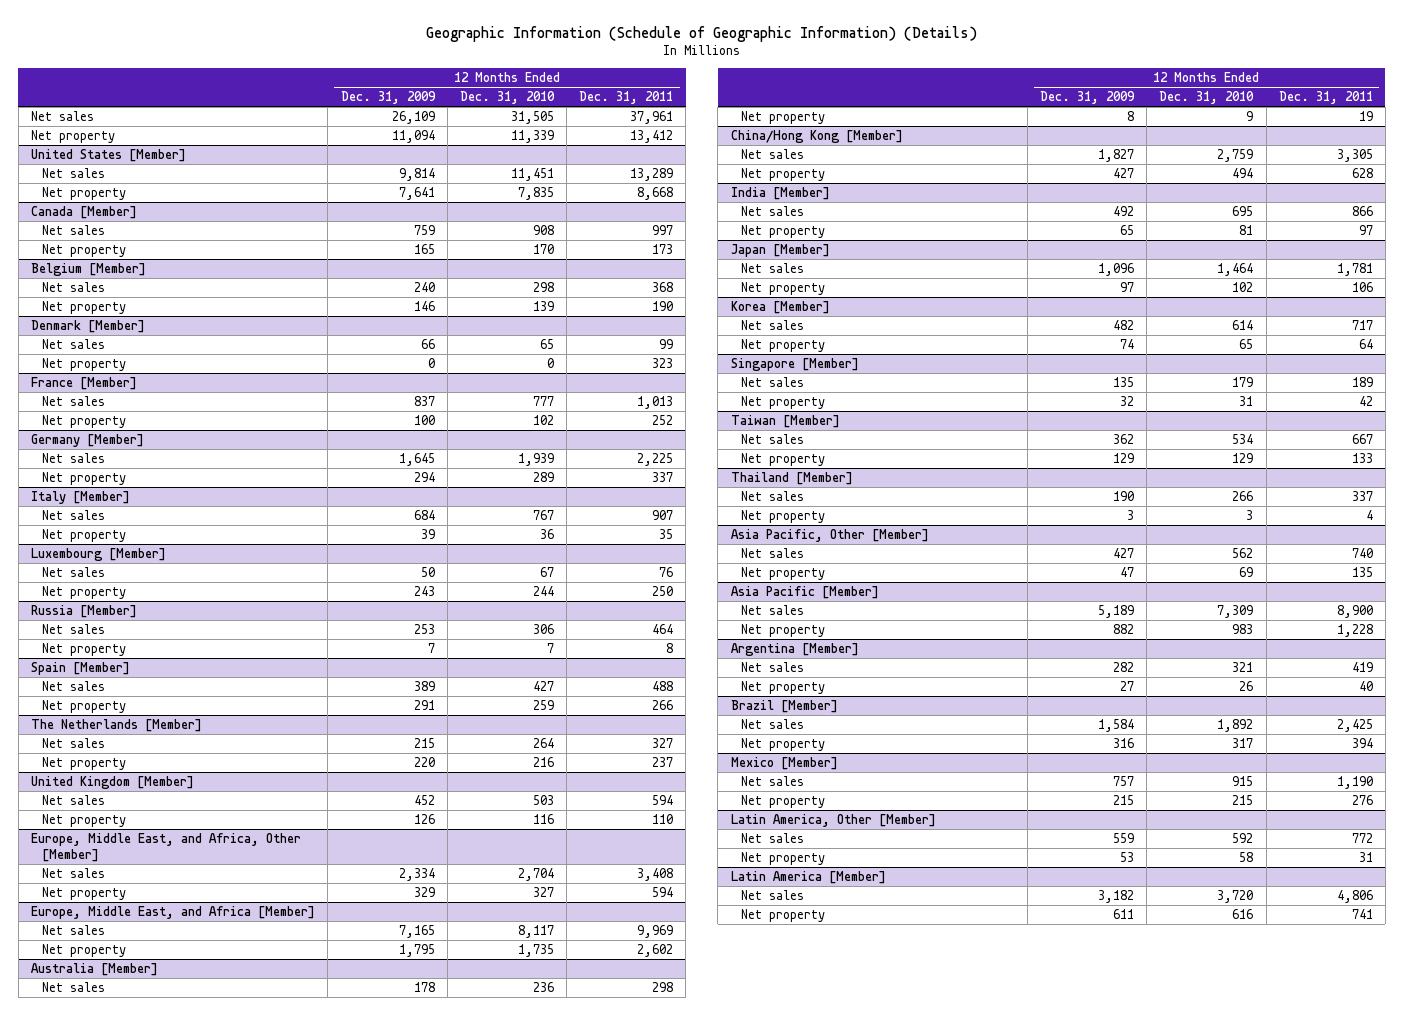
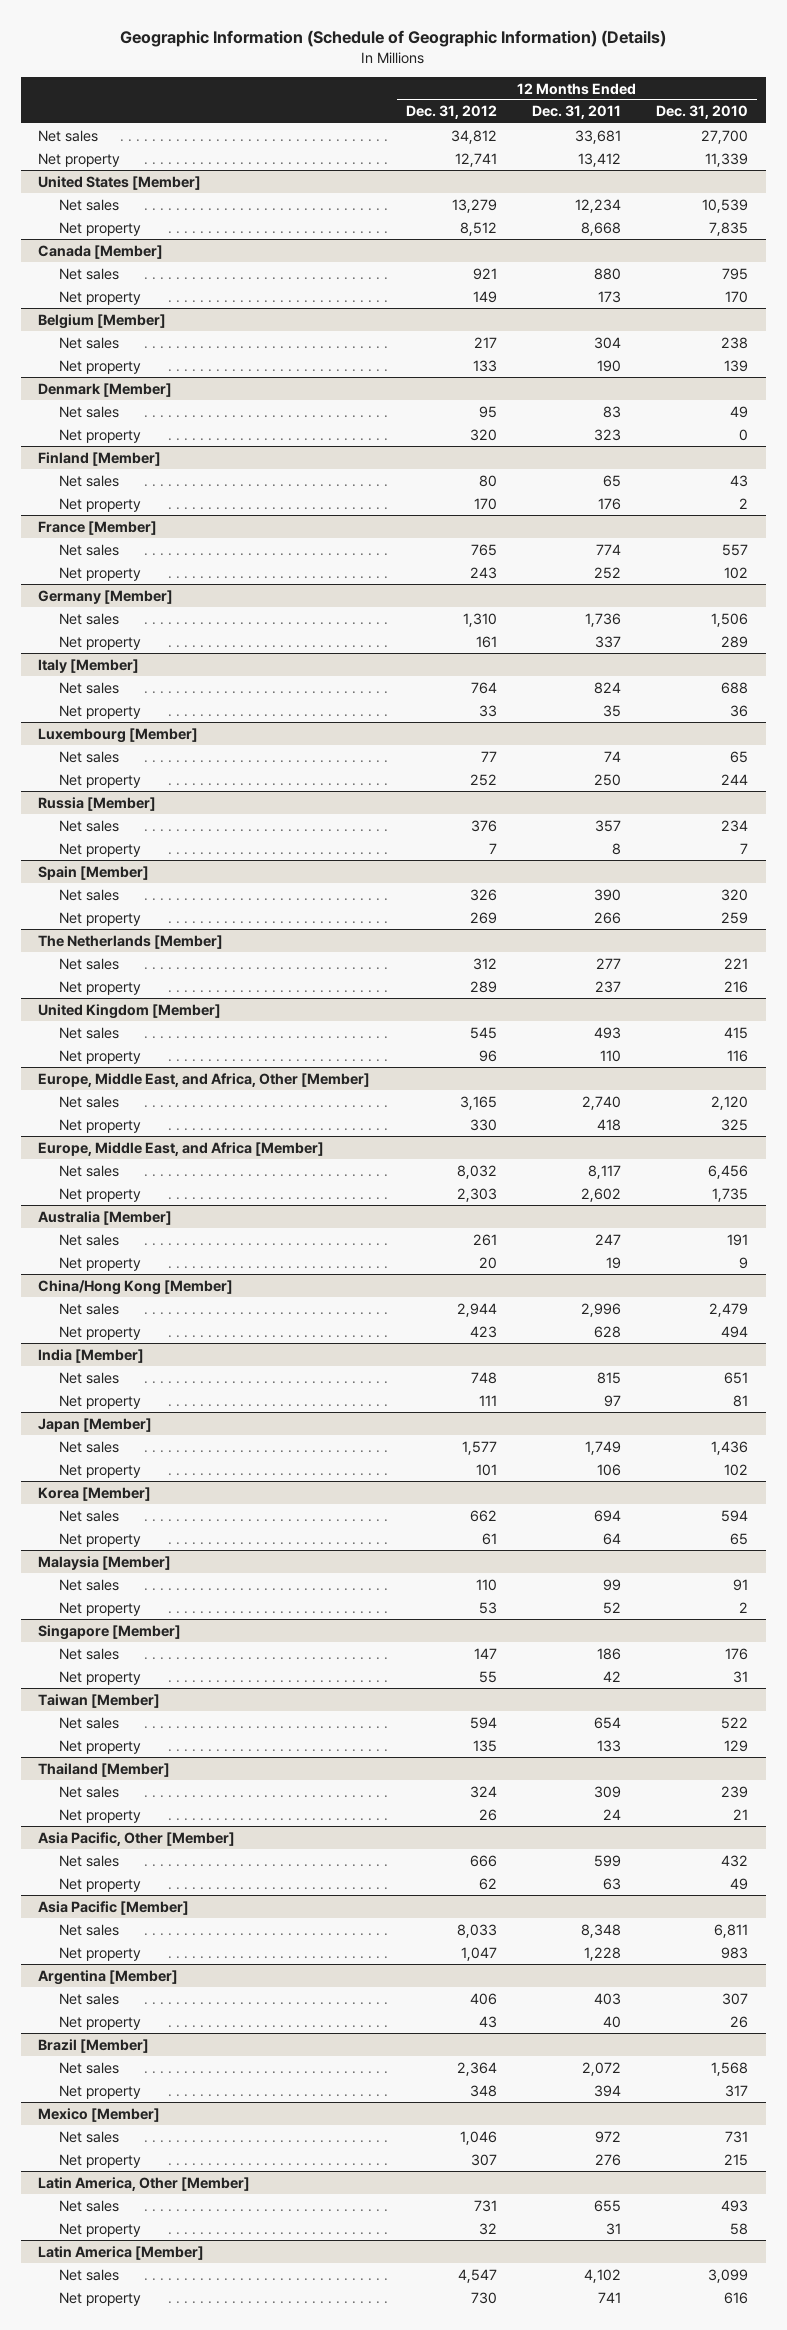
[340,91,436,105] Dec. 31, 2009 -> none
none -> [405,105,497,120] Dec. 31, 2012
[510,110,554,124] 31,505 -> [701,129,749,144] 27,700
[630,110,674,124] 37,961 -> [575,129,622,144] 33,681
[510,167,554,181] 11,451 -> [702,198,749,213] 10,539
[630,167,674,181] 13,289 -> [575,198,622,213] 12,234
[532,224,554,235] 908 -> [722,267,749,280] 795
[652,224,674,235] 997 -> [594,267,622,280] 880
[532,281,554,292] 298 -> [721,336,749,349] 238
[652,281,674,292] 368 -> [594,336,622,349] 304
[539,338,554,349] 65 -> [730,405,749,418] 49
[659,338,674,349] 99 -> [603,405,622,418] 83
none -> [38,451,162,466] Finland [Member]
none -> [59,474,120,487] Net sales
none -> [59,497,142,512] Net property
[532,395,554,406] 777 -> [722,543,749,556] 557
[637,395,674,409] 1,013 -> [596,543,622,555] 774
[517,452,554,466] 1,939 -> [711,612,749,627] 1,506
[637,452,674,466] 2,225 -> [585,612,622,627] 1,736
[532,509,554,520] 767 -> [721,681,749,694] 688
[652,509,674,520] 907 -> [594,681,622,694] 824
[539,566,554,577] 67 -> [730,750,749,763] 65
[659,566,674,577] 76 -> [604,750,622,762] 74
[532,623,554,634] 306 -> [721,819,749,832] 234
[652,623,674,634] 464 -> [595,819,622,832] 357
[532,680,554,691] 427 -> [721,888,749,901] 320
[652,680,674,691] 488 -> [594,888,622,901] 390
[532,737,554,748] 264 -> [724,957,749,969] 221
[652,737,674,748] 327 -> [596,957,622,969] 277
[532,794,554,805] 503 -> [724,1026,749,1039] 415
[652,794,674,805] 594 -> [594,1026,622,1039] 493
[517,867,554,881] 2,704 -> [711,1095,749,1110] 2,120
[637,867,674,881] 3,408 -> [582,1095,622,1110] 2,740
[532,886,554,897] 327 -> [721,1118,749,1131] 325
[652,886,674,897] 594 -> [597,1118,622,1131] 418
[517,924,554,938] 8,117 -> [708,1164,749,1179] 6,456
[637,924,674,938] 9,969 -> [588,1164,622,1179] 8,117
[532,981,554,992] 236 -> [727,1233,749,1246] 191
[652,981,674,992] 298 -> [595,1233,622,1245] 247
[1217,148,1254,162] 2,759 -> [709,1302,749,1317] 2,479
[1336,148,1373,162] 3,305 -> [581,1302,622,1317] 2,996
[1232,205,1254,216] 695 -> [724,1371,749,1384] 651
[1351,205,1373,216] 866 -> [597,1371,622,1384] 815
[1217,262,1254,276] 1,464 -> [711,1440,749,1455] 1,436
[1336,262,1373,276] 1,781 -> [585,1440,622,1455] 1,749
[1232,319,1254,330] 614 -> [721,1509,749,1522] 594
[1351,319,1373,330] 717 -> [594,1509,622,1522] 694
none -> [38,1555,172,1570] Malaysia [Member]
none -> [59,1578,120,1591] Net sales
none -> [59,1601,142,1616] Net property
[1232,376,1254,387] 179 -> [725,1647,749,1660] 176
[1351,376,1373,387] 189 -> [597,1647,622,1660] 186
[1232,433,1254,444] 534 -> [721,1716,749,1729] 522
[1351,433,1373,444] 667 -> [594,1716,622,1729] 654
[1232,490,1254,501] 266 -> [721,1785,749,1798] 239
[1351,490,1373,501] 337 -> [594,1785,622,1798] 309
[1246,509,1254,520] 3 -> [733,1808,749,1820] 21
[1365,509,1373,520] 4 -> [603,1808,622,1820] 24
[1232,547,1254,558] 562 -> [721,1854,749,1867] 432
[1351,547,1373,558] 740 -> [594,1854,622,1867] 599
[1239,566,1254,577] 69 -> [730,1877,749,1890] 49
[1351,566,1373,577] 135 -> [603,1877,622,1890] 63
[1217,604,1254,618] 7,309 -> [714,1923,749,1938] 6,811
[1336,604,1373,618] 8,900 -> [581,1923,622,1938] 8,348
[1232,661,1254,672] 321 -> [722,1992,749,2005] 307
[1351,661,1373,672] 419 -> [594,1992,622,2005] 403
[1217,718,1254,732] 1,892 -> [711,2061,749,2076] 1,568
[1336,718,1373,732] 2,425 -> [582,2061,622,2076] 2,072
[1232,775,1254,786] 915 -> [725,2130,749,2143] 731
[1336,775,1373,789] 1,190 -> [595,2130,622,2143] 972
[1232,832,1254,843] 592 -> [721,2199,749,2212] 493
[1351,832,1373,843] 772 -> [594,2199,622,2212] 655
[1217,889,1254,903] 3,720 -> [708,2268,749,2283] 3,099
[1336,889,1373,903] 4,806 -> [584,2268,622,2283] 4,102

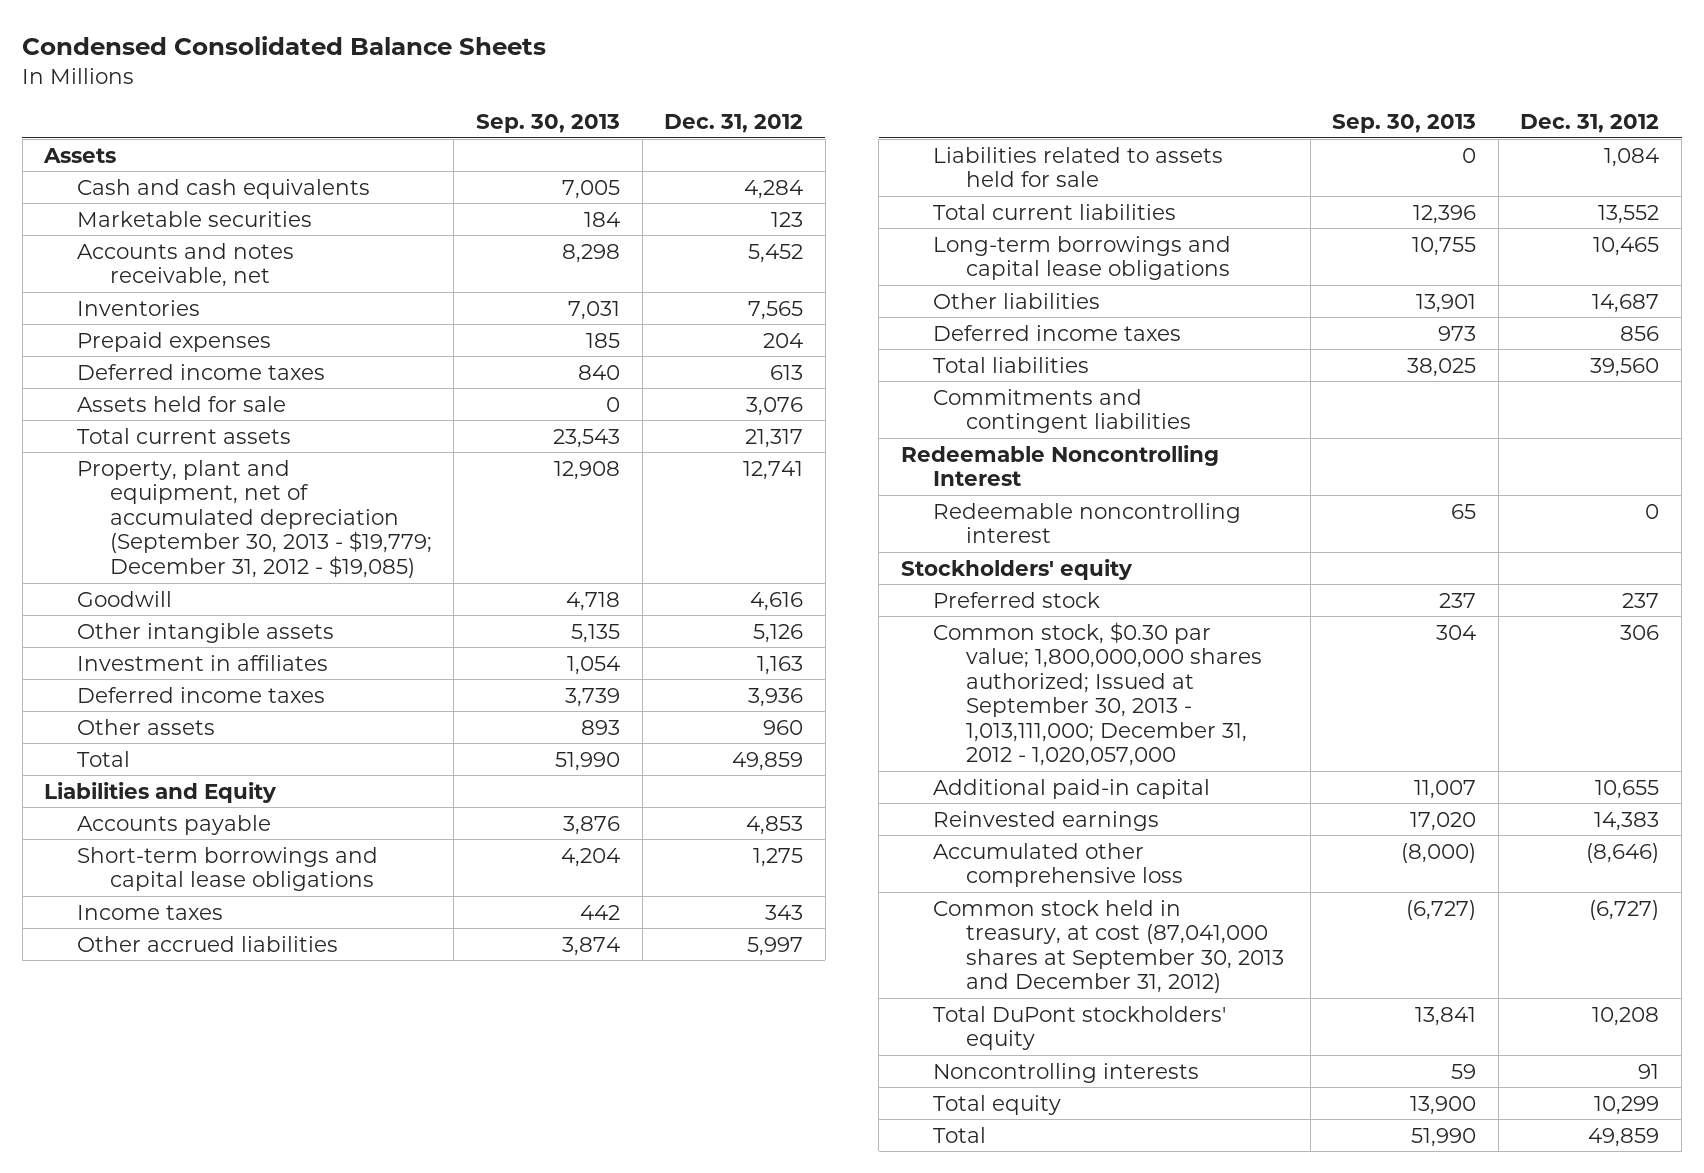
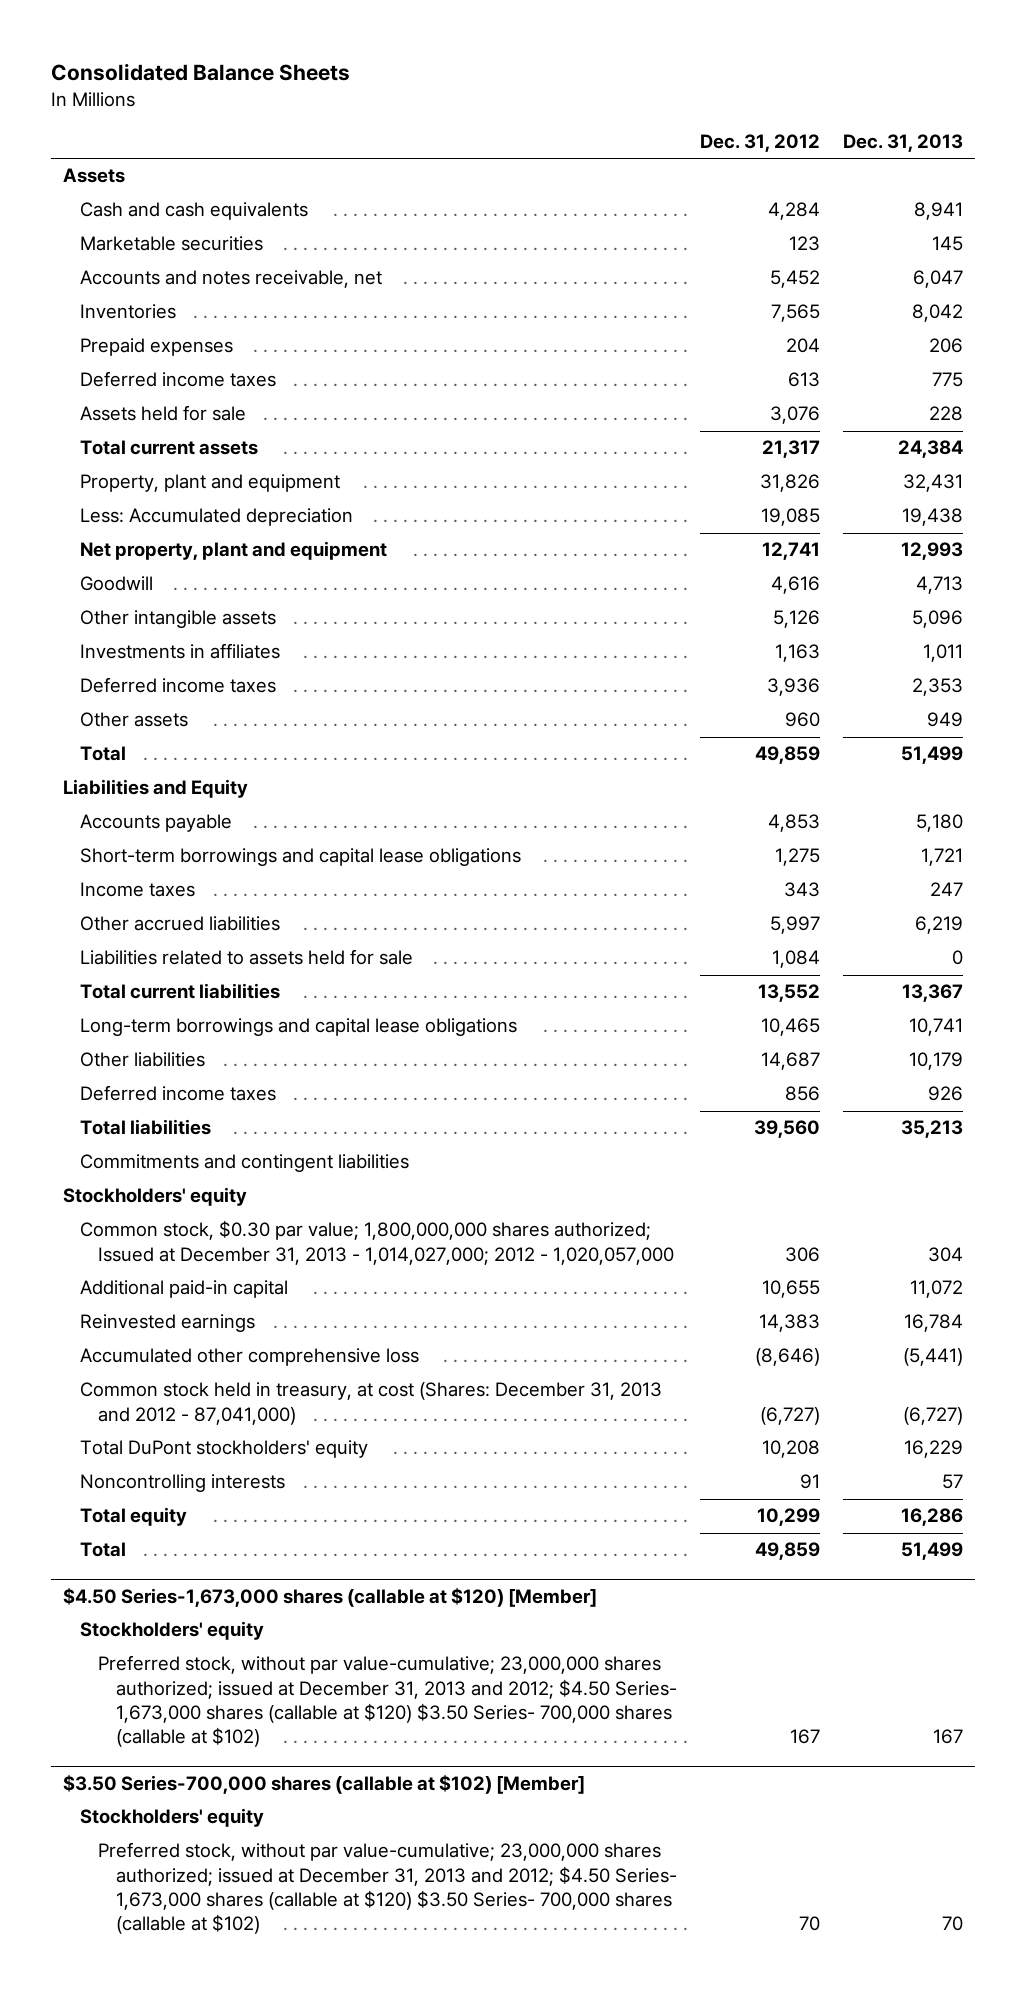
[22,36,547,56] Condensed Consolidated Balance Sheets -> [51,63,351,82] Consolidated Balance Sheets
[475,114,620,134] Sep. 30, 2013 -> none
none -> [842,134,963,153] Dec. 31, 2013
none -> [80,474,341,493] Property, plant and equipment
none -> [80,508,354,527] Less: Accumulated depreciation
[77,459,432,578] Property, plant and equipment, net of accumulated depreciation (September 30, 2013 - $19,779; December 31, 2012 - $19,085) -> [80,541,388,561] Net property, plant and equipment
[77,654,329,671] Investment in affiliates -> [80,643,281,660] Investments in affiliates
[900,444,1219,487] Redeemable Noncontrolling Interest -> none
[933,502,1242,544] Redeemable noncontrolling interest -> none
[933,591,1101,608] Preferred stock -> none
[933,621,1263,767] Common stock, $0.30 par value; 1,800,000,000 shares authorized; Issued at September 30, 2013 - 1,013,111,000; December 31, 2012 - 1,020,057,000 -> [80,1220,675,1265] Common stock, $0.30 par value; 1,800,000,000 shares authorized; Issued at December 31, 2013 - 1,014,027,000; 2012 - 1,020,057,000
[933,899,1285,994] Common stock held in treasury, at cost (87,041,000 shares at September 30, 2013 and December 31, 2012) -> [80,1382,663,1425] Common stock held in treasury, at cost (Shares: December 31, 2013 and 2012 - 87,041,000)
none -> [62,1586,597,1607] $4.50 Series-1,673,000 shares (callable at $120) [Member]
none -> [80,1621,265,1641] Stockholders' equity
none -> [98,1655,677,1748] Preferred stock, without par value-cumulative; 23,000,000 shares authorized; issued at December 31, 2013 and 2012; $4.50 Series- 1,673,000 shares (callable at $120) $3.50 Series- 700,000 shares (callable at $102)
none -> [62,1773,585,1794] $3.50 Series-700,000 shares (callable at $102) [Member]
none -> [80,1808,265,1828] Stockholders' equity
none -> [98,1842,677,1935] Preferred stock, without par value-cumulative; 23,000,000 shares authorized; issued at December 31, 2013 and 2012; $4.50 Series- 1,673,000 shares (callable at $120) $3.50 Series- 700,000 shares (callable at $102)

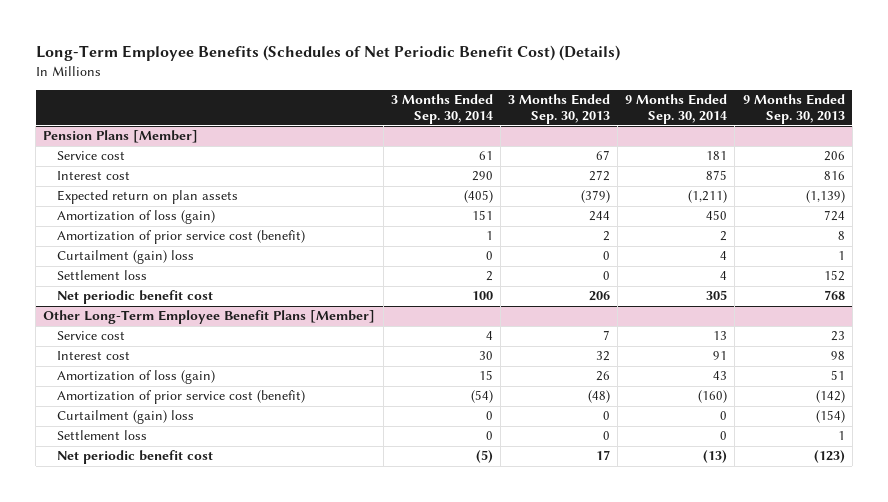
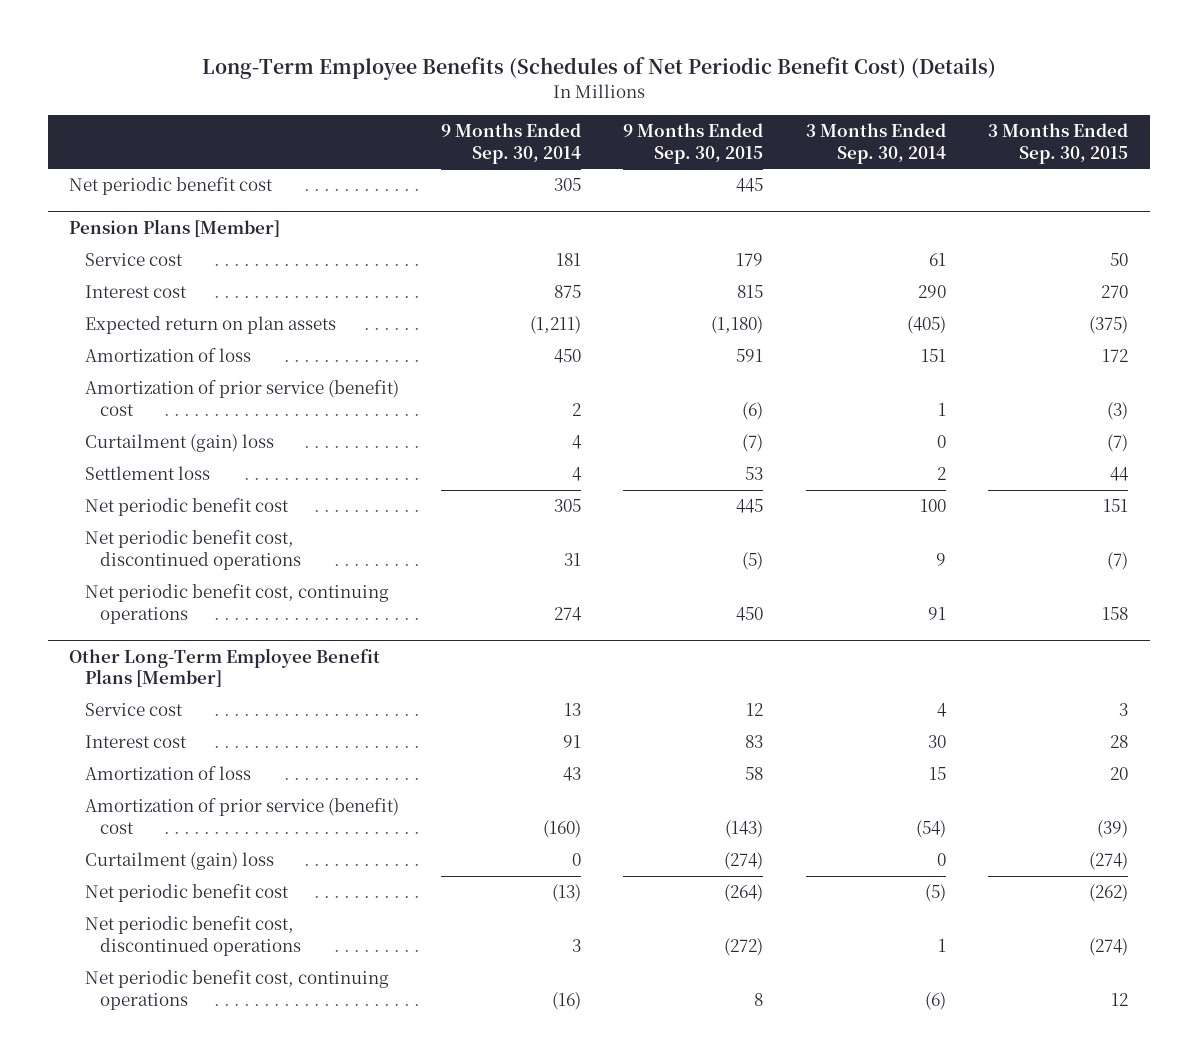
[508,93,611,124] 3 Months Ended Sep. 30, 2013 -> none
[742,93,845,124] 9 Months Ended Sep. 30, 2013 -> none
none -> [623,123,764,164] 9 Months Ended Sep. 30, 2015
none -> [988,123,1129,164] 3 Months Ended Sep. 30, 2015
none -> [69,177,274,196] Net periodic benefit cost
[56,210,215,225] Amortization of loss (gain) -> [84,348,251,363] Amortization of loss
[56,230,305,245] Amortization of prior service cost (benefit) -> [84,380,399,416] Amortization of prior service (benefit) cost
none -> [84,530,302,570] Net periodic benefit cost, discontinued operations
none -> [84,584,389,624] Net periodic benefit cost, continuing operations
[56,370,215,385] Amortization of loss (gain) -> [84,766,251,781] Amortization of loss
[56,390,305,405] Amortization of prior service cost (benefit) -> [84,798,399,834] Amortization of prior service (benefit) cost
[56,430,147,441] Settlement loss -> none
none -> [84,916,302,956] Net periodic benefit cost, discontinued operations
none -> [84,970,389,1010] Net periodic benefit cost, continuing operations

